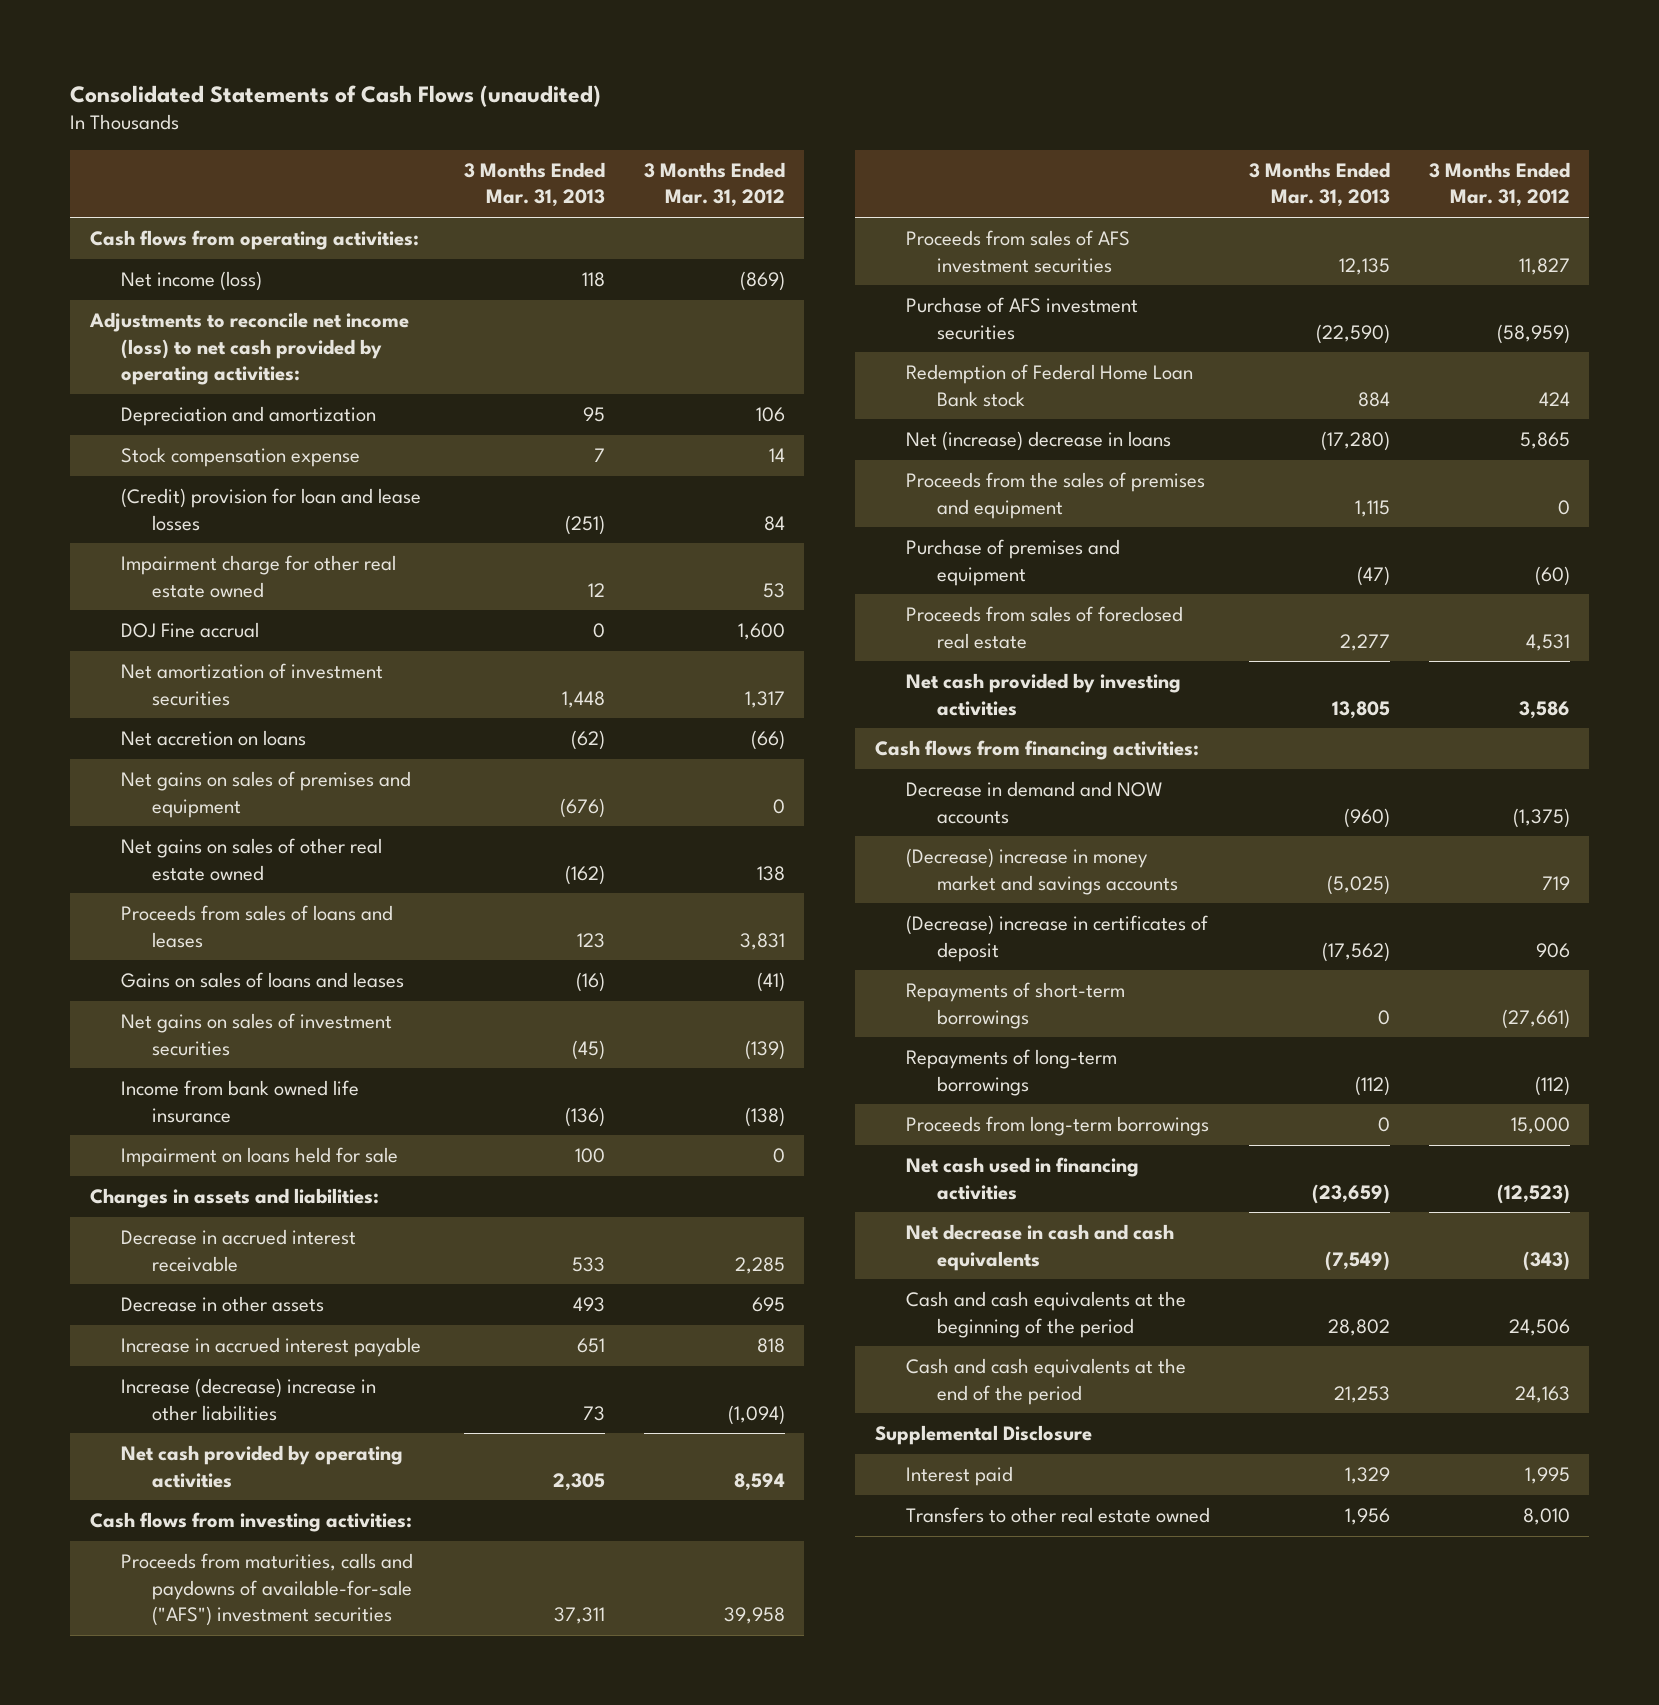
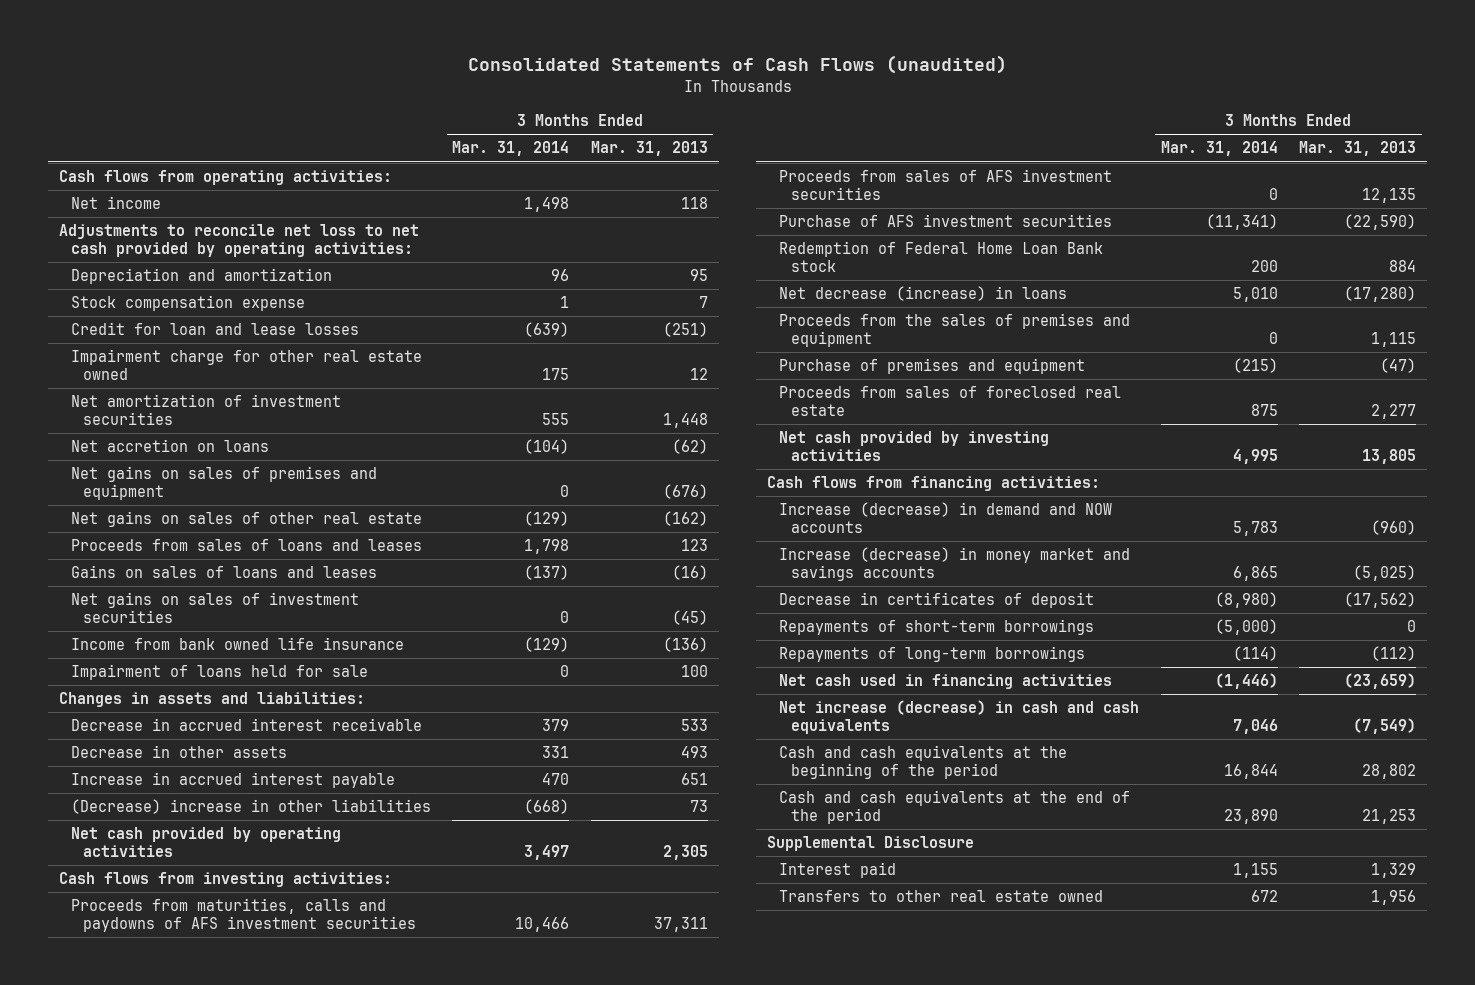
[643,162,785,208] 3 Months Ended Mar. 31, 2012 -> none
none -> [452,141,570,157] Mar. 31, 2014
[120,271,262,292] Net income (loss) -> [70,196,161,210] Net income
[88,312,409,385] Adjustments to reconcile net income (loss) to net cash provided by operating activities: -> [58,224,419,257] Adjustments to reconcile net loss to net cash provided by operating activities:
[120,488,421,531] (Credit) provision for loan and lease losses -> [70,322,359,336] Credit for loan and lease losses
[120,622,259,639] DOJ Fine accrual -> none
[120,838,382,881] Net gains on sales of other real estate owned -> [70,511,422,528] Net gains on sales of other real estate
[120,1147,398,1168] Impairment on loans held for sale -> [70,664,368,681] Impairment of loans held for sale
[120,1378,376,1421] Increase (decrease) increase in other liabilities -> [70,799,431,815] (Decrease) increase in other liabilities
[120,1553,413,1626] Proceeds from maturities, calls and paydowns of available-for-sale ("AFS") investment securities -> [70,898,416,932] Proceeds from maturities, calls and paydowns of AFS investment securities
[905,431,1171,452] Net (increase) decrease in loans -> [779,286,1068,302] Net decrease (increase) in loans
[905,781,1163,824] Decrease in demand and NOW accounts -> [779,502,1113,533] Increase (decrease) in demand and NOW accounts
[905,848,1179,895] (Decrease) increase in money market and savings accounts -> [779,547,1131,581] Increase (decrease) in money market and savings accounts
[905,915,1208,962] (Decrease) increase in certificates of deposit -> [779,592,1095,609] Decrease in certificates of deposit
[905,1116,1209,1137] Proceeds from long-term borrowings -> none
[905,1224,1174,1271] Net decrease in cash and cash equivalents -> [779,700,1140,734] Net increase (decrease) in cash and cash equivalents

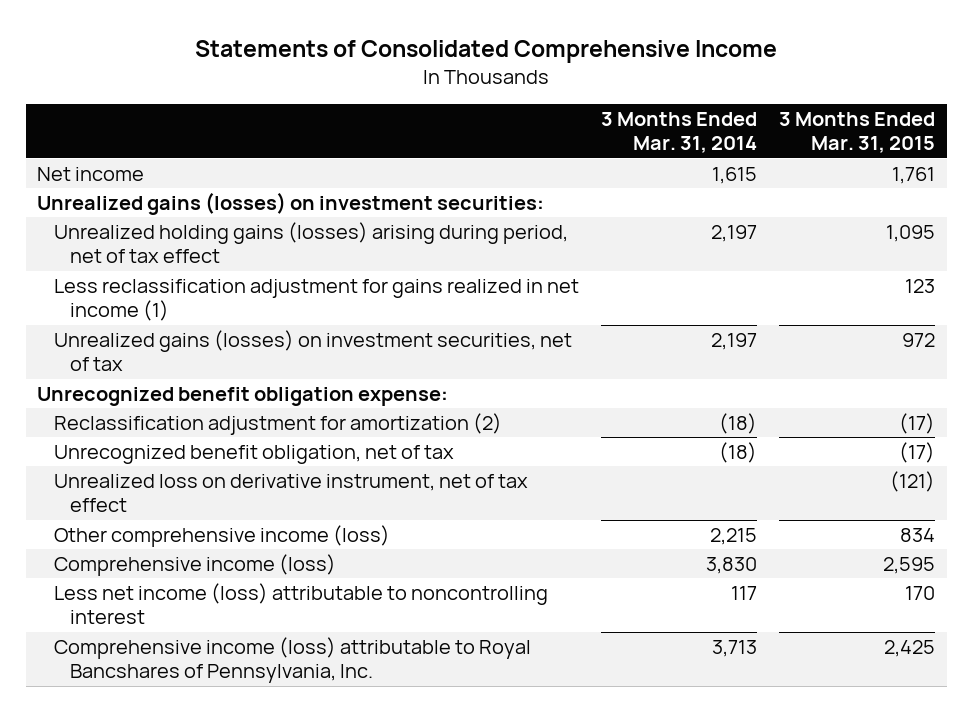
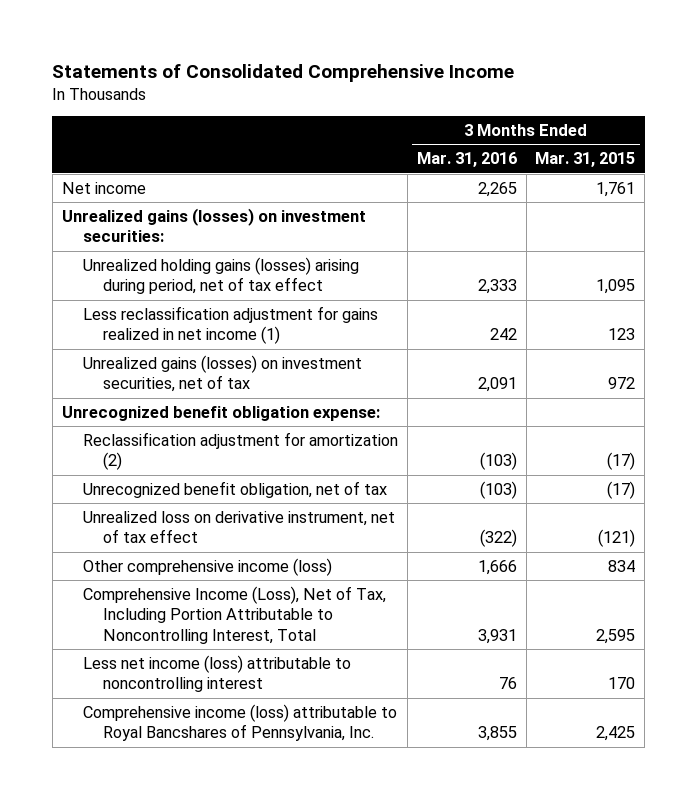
[601,112,758,154] 3 Months Ended Mar. 31, 2014 -> none
none -> [416,152,517,168] Mar. 31, 2016
[53,554,336,577] Comprehensive income (loss) -> [82,585,386,644] Comprehensive Income (Loss), Net of Tax, Including Portion Attributable to Noncontrolling Interest, Total

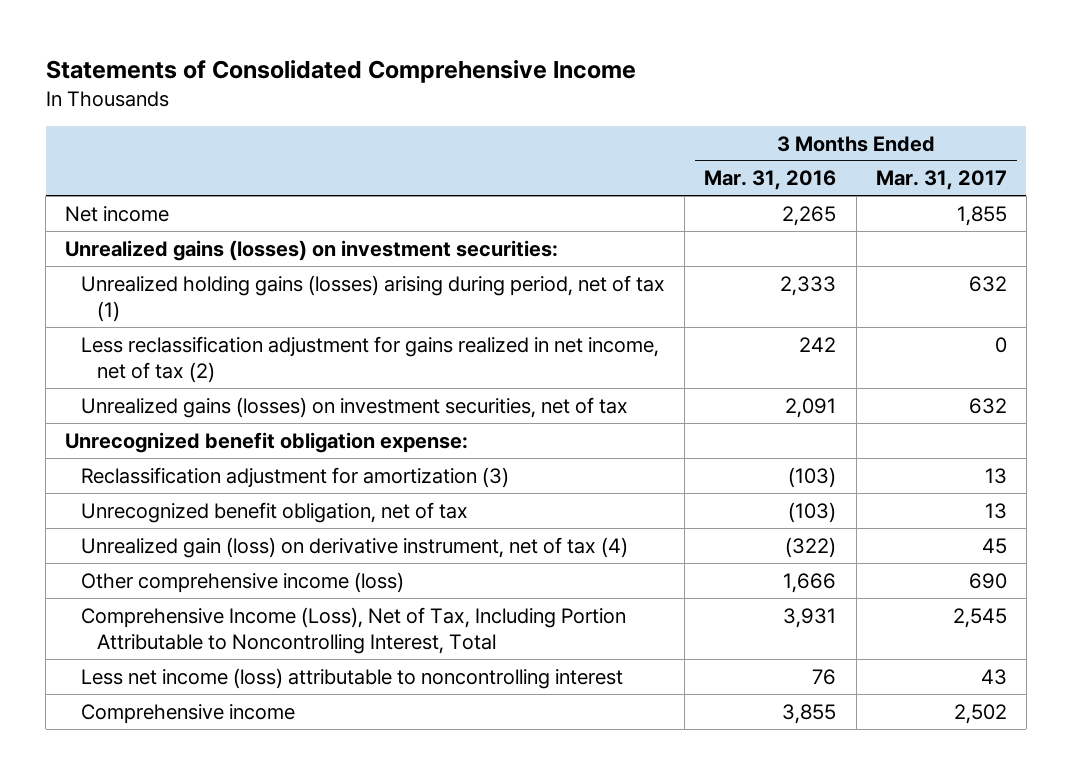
[535,152,636,168] Mar. 31, 2015 -> none
none -> [875,170,1007,191] Mar. 31, 2017
[82,256,359,295] Unrealized holding gains (losses) arising during period, net of tax effect -> [81,274,666,322] Unrealized holding gains (losses) arising during period, net of tax (1)
[82,305,378,345] Less reclassification adjustment for gains realized in net income (1) -> [81,335,660,383] Less reclassification adjustment for gains realized in net income, net of tax (2)
[82,431,398,471] Reclassification adjustment for amortization (2) -> [81,466,510,488] Reclassification adjustment for amortization (3)
[82,510,395,544] Unrealized loss on derivative instrument, net of tax effect -> [81,536,629,558] Unrealized gain (loss) on derivative instrument, net of tax (4)
[82,703,397,742] Comprehensive income (loss) attributable to Royal Bancshares of Pennsylvania, Inc. -> [81,703,296,724] Comprehensive income

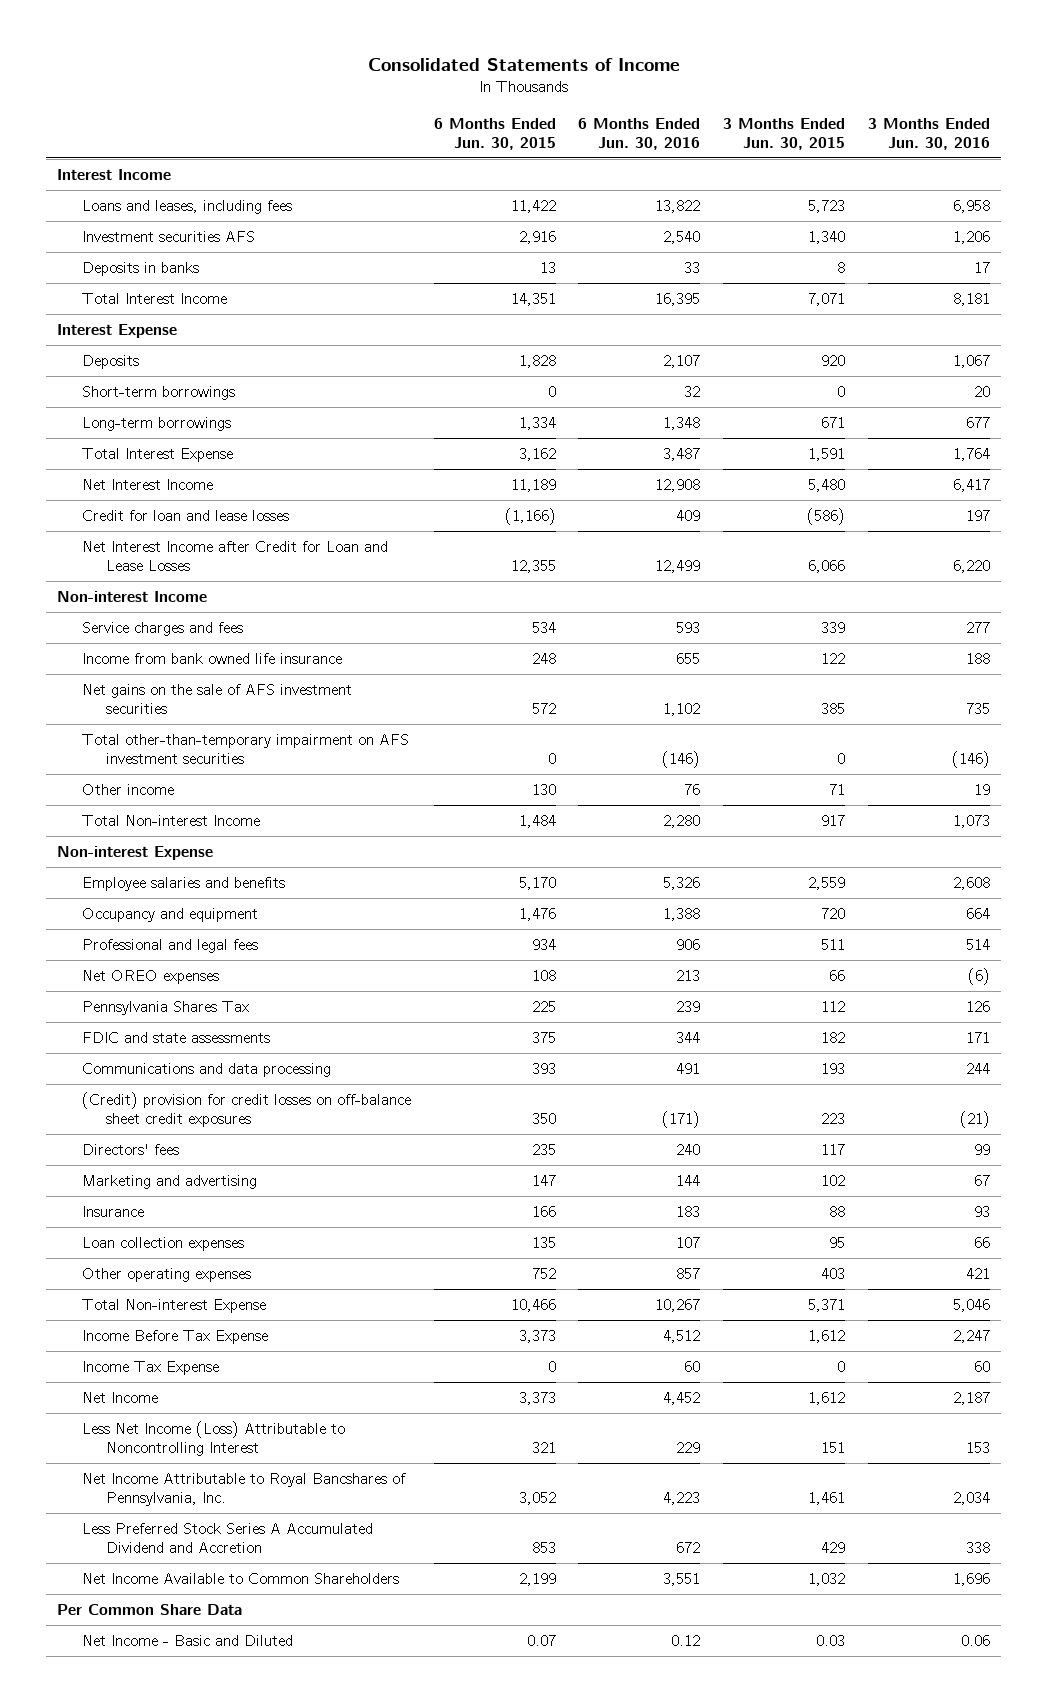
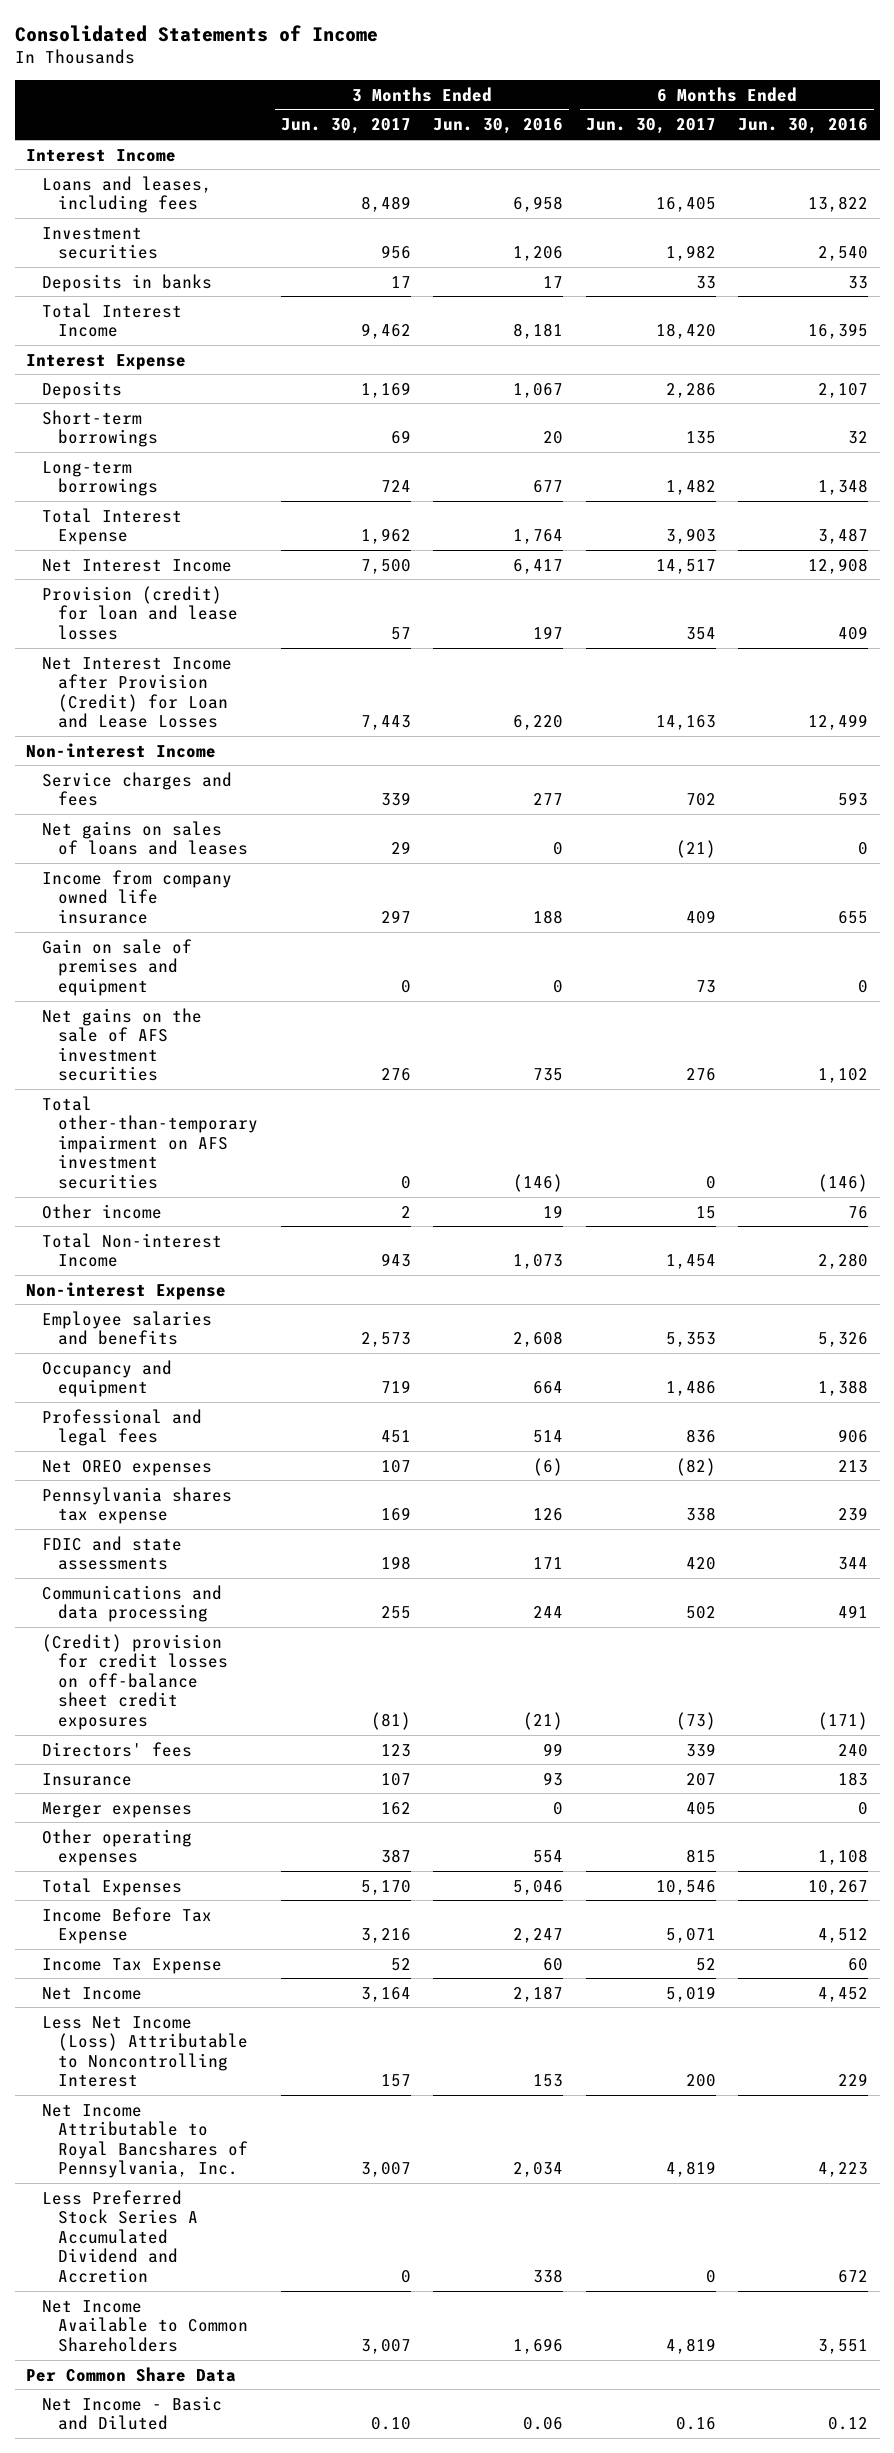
[433,117,556,150] 6 Months Ended Jun. 30, 2015 -> none
[723,117,846,150] 3 Months Ended Jun. 30, 2015 -> none
none -> [280,118,411,135] Jun. 30, 2017
none -> [585,118,716,135] Jun. 30, 2017
[81,230,255,242] Investment securities AFS -> [42,226,159,260] Investment securities
[81,509,289,521] Credit for loan and lease losses -> [42,585,239,640] Provision (credit) for loan and lease losses
[81,540,388,571] Net Interest Income after Credit for Loan and Lease Losses -> [42,656,233,729] Net Interest Income after Provision (Credit) for Loan and Lease Losses
none -> [42,820,249,856] Net gains on sales of loans and leases
[81,652,342,664] Income from bank owned life insurance -> [42,869,233,924] Income from company owned life insurance
none -> [42,938,193,996] Gain on sale of premises and equipment
[81,1000,249,1015] Pennsylvania Shares Tax -> [42,1486,233,1525] Pennsylvania shares tax expense
[81,1174,257,1189] Marketing and advertising -> none
[81,1236,244,1251] Loan collection expenses -> none
none -> [42,1801,193,1818] Merger expenses
[676,1267,701,1279] 857 -> [818,1849,869,1866] 1,108
[965,1267,990,1279] 421 -> [533,1850,564,1864] 554
[81,1298,266,1313] Total Non-interest Expense -> [42,1877,183,1896] Total Expenses

